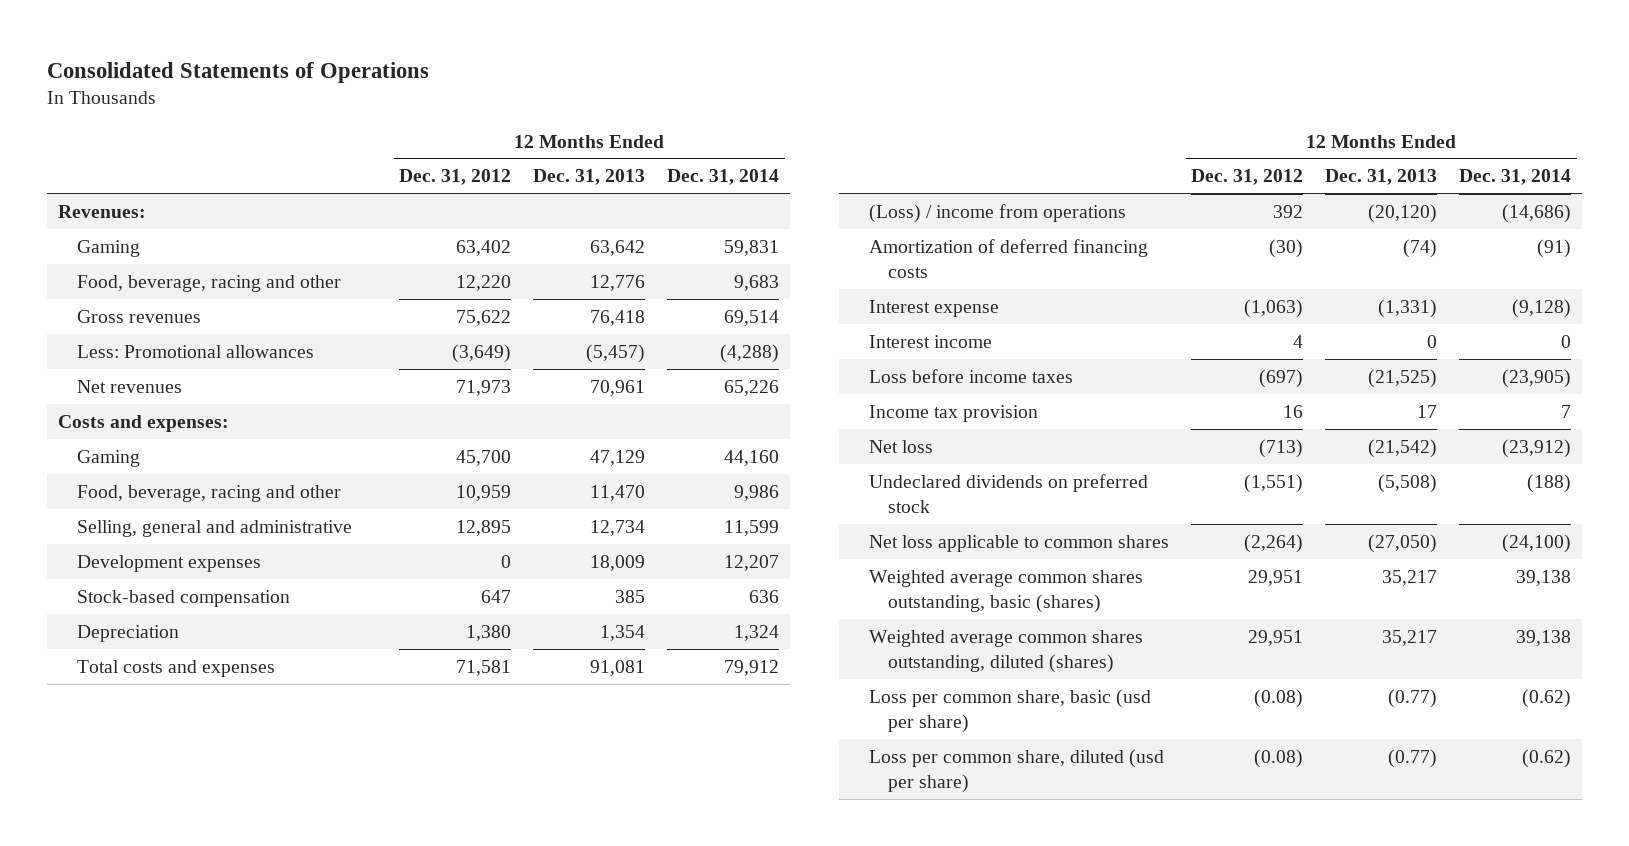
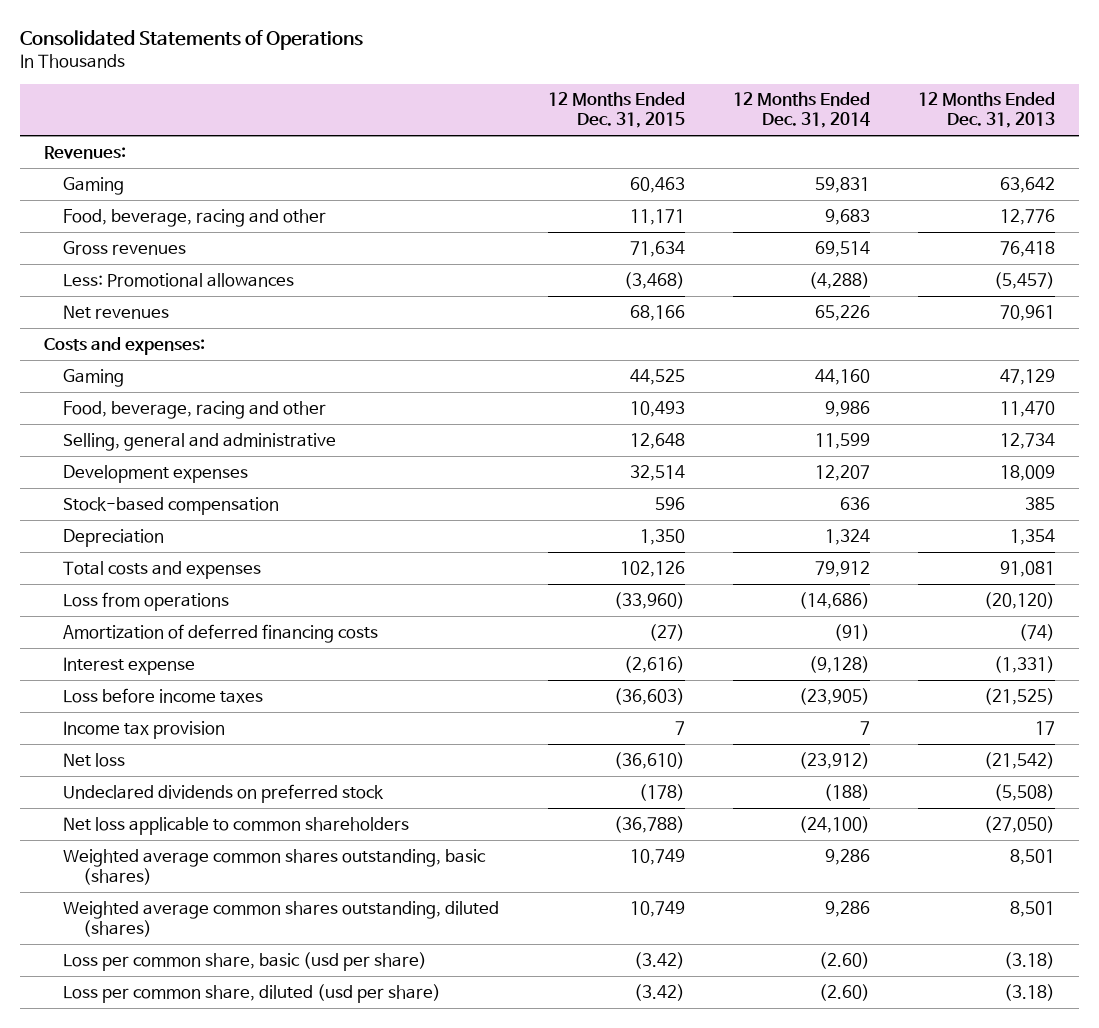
[399,169,512,186] Dec. 31, 2012 -> none
none -> [547,92,685,129] 12 Months Ended Dec. 31, 2015
[869,203,1127,223] (Loss) / income from operations -> [63,591,230,611] Loss from operations
[869,334,993,348] Interest income -> none
[869,534,1170,552] Net loss applicable to common shares -> [63,816,410,835] Net loss applicable to common shareholders
[1382,569,1438,586] 35,217 -> [1010,848,1056,865] 8,501
[1516,569,1572,586] 39,138 -> [825,848,871,865] 9,286
[1382,629,1438,646] 35,217 -> [1010,900,1056,917] 8,501
[1516,629,1572,646] 39,138 -> [825,900,871,917] 9,286
[1388,688,1438,708] (0.77) -> [1004,951,1056,969] (3.18)
[1522,688,1572,708] (0.62) -> [819,951,871,969] (2.60)
[1388,748,1438,768] (0.77) -> [1004,983,1056,1001] (3.18)
[1522,748,1572,768] (0.62) -> [819,983,871,1001] (2.60)

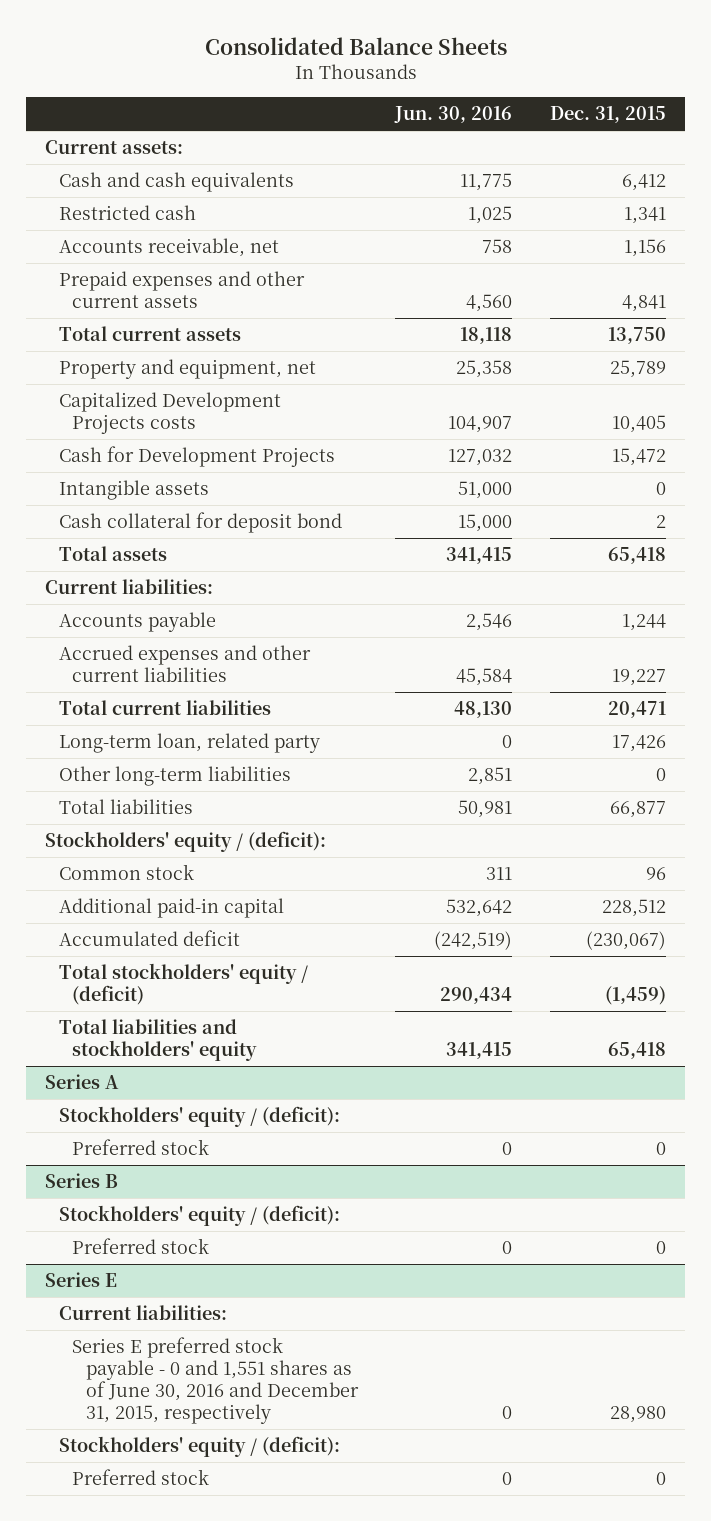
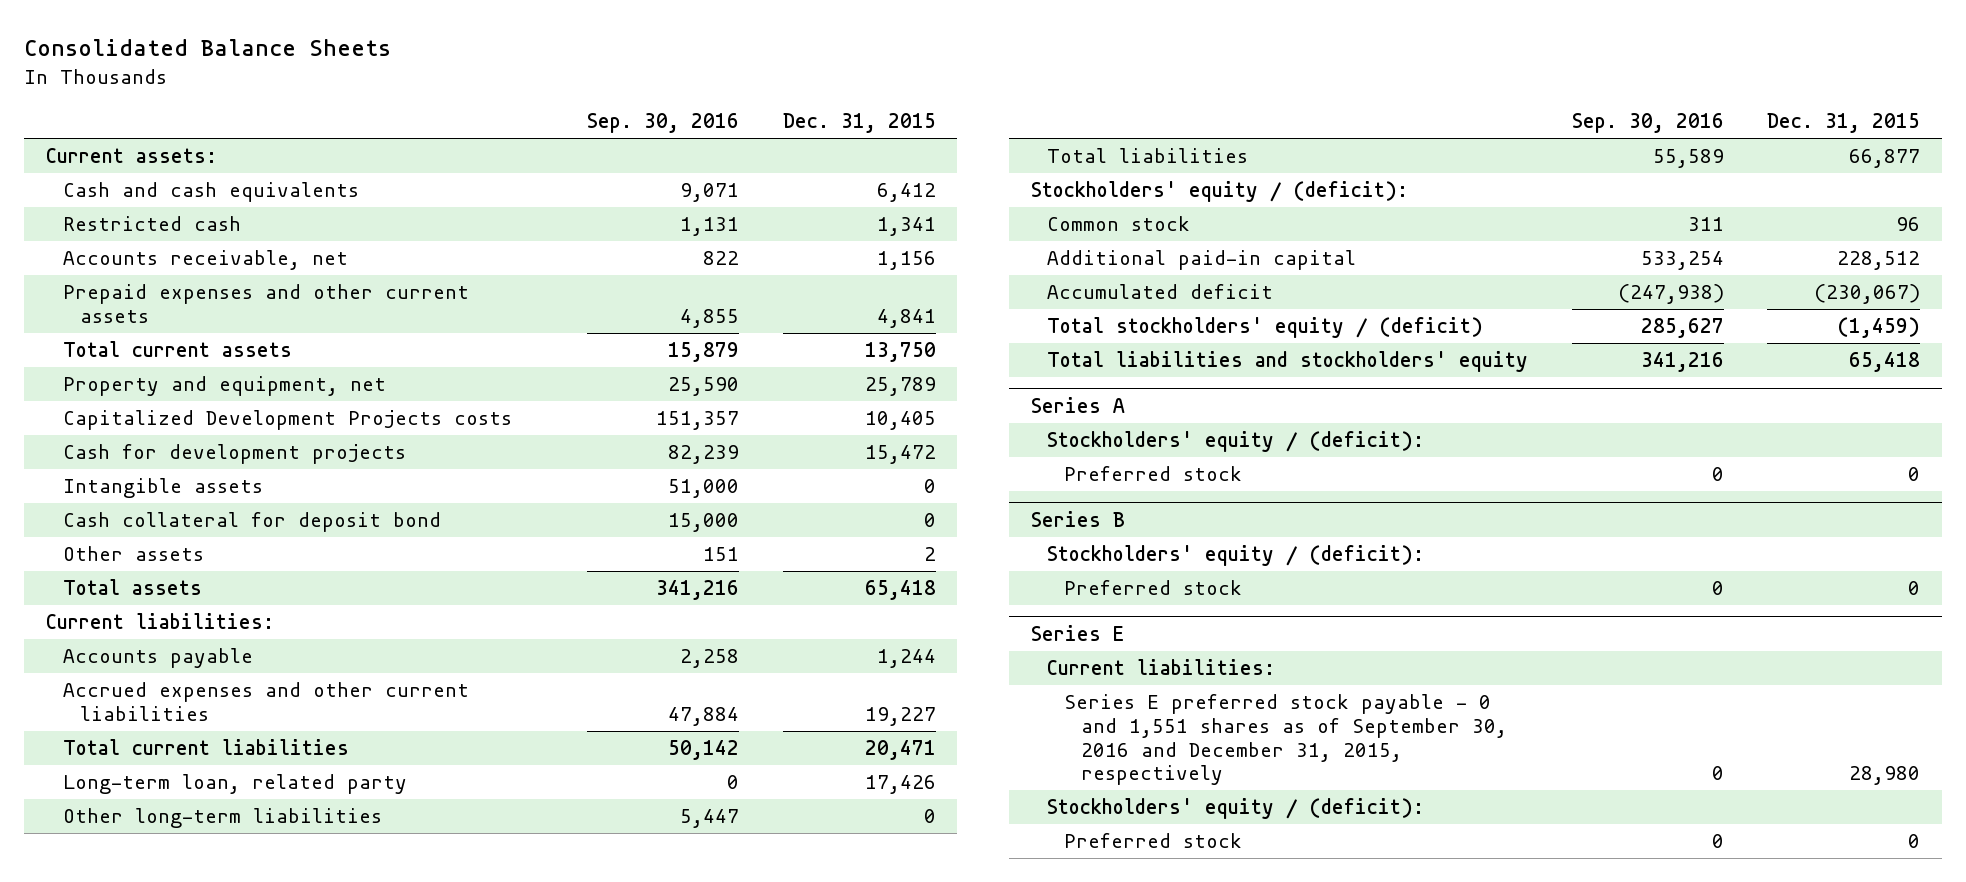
[394,106,513,124] Jun. 30, 2016 -> none
none -> [587,113,740,134] Sep. 30, 2016
[58,446,335,468] Cash for Development Projects -> [62,444,406,465] Cash for development projects
[655,515,666,529] 2 -> [923,513,936,528] 0
none -> [62,546,204,562] Other assets
[72,1337,359,1425] Series E preferred stock payable - 0 and 1,551 shares as of June 30, 2016 and December 31, 2015, respectively -> [1064,694,1508,786] Series E preferred stock payable - 0 and 1,551 shares as of September 30, 2016 and December 31, 2015, respectively

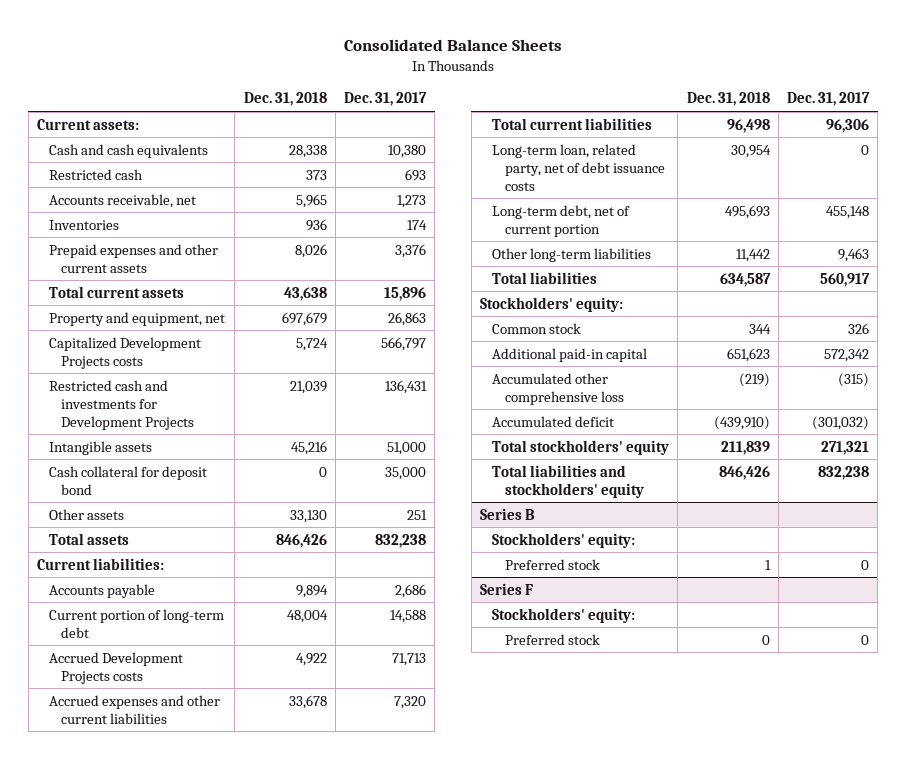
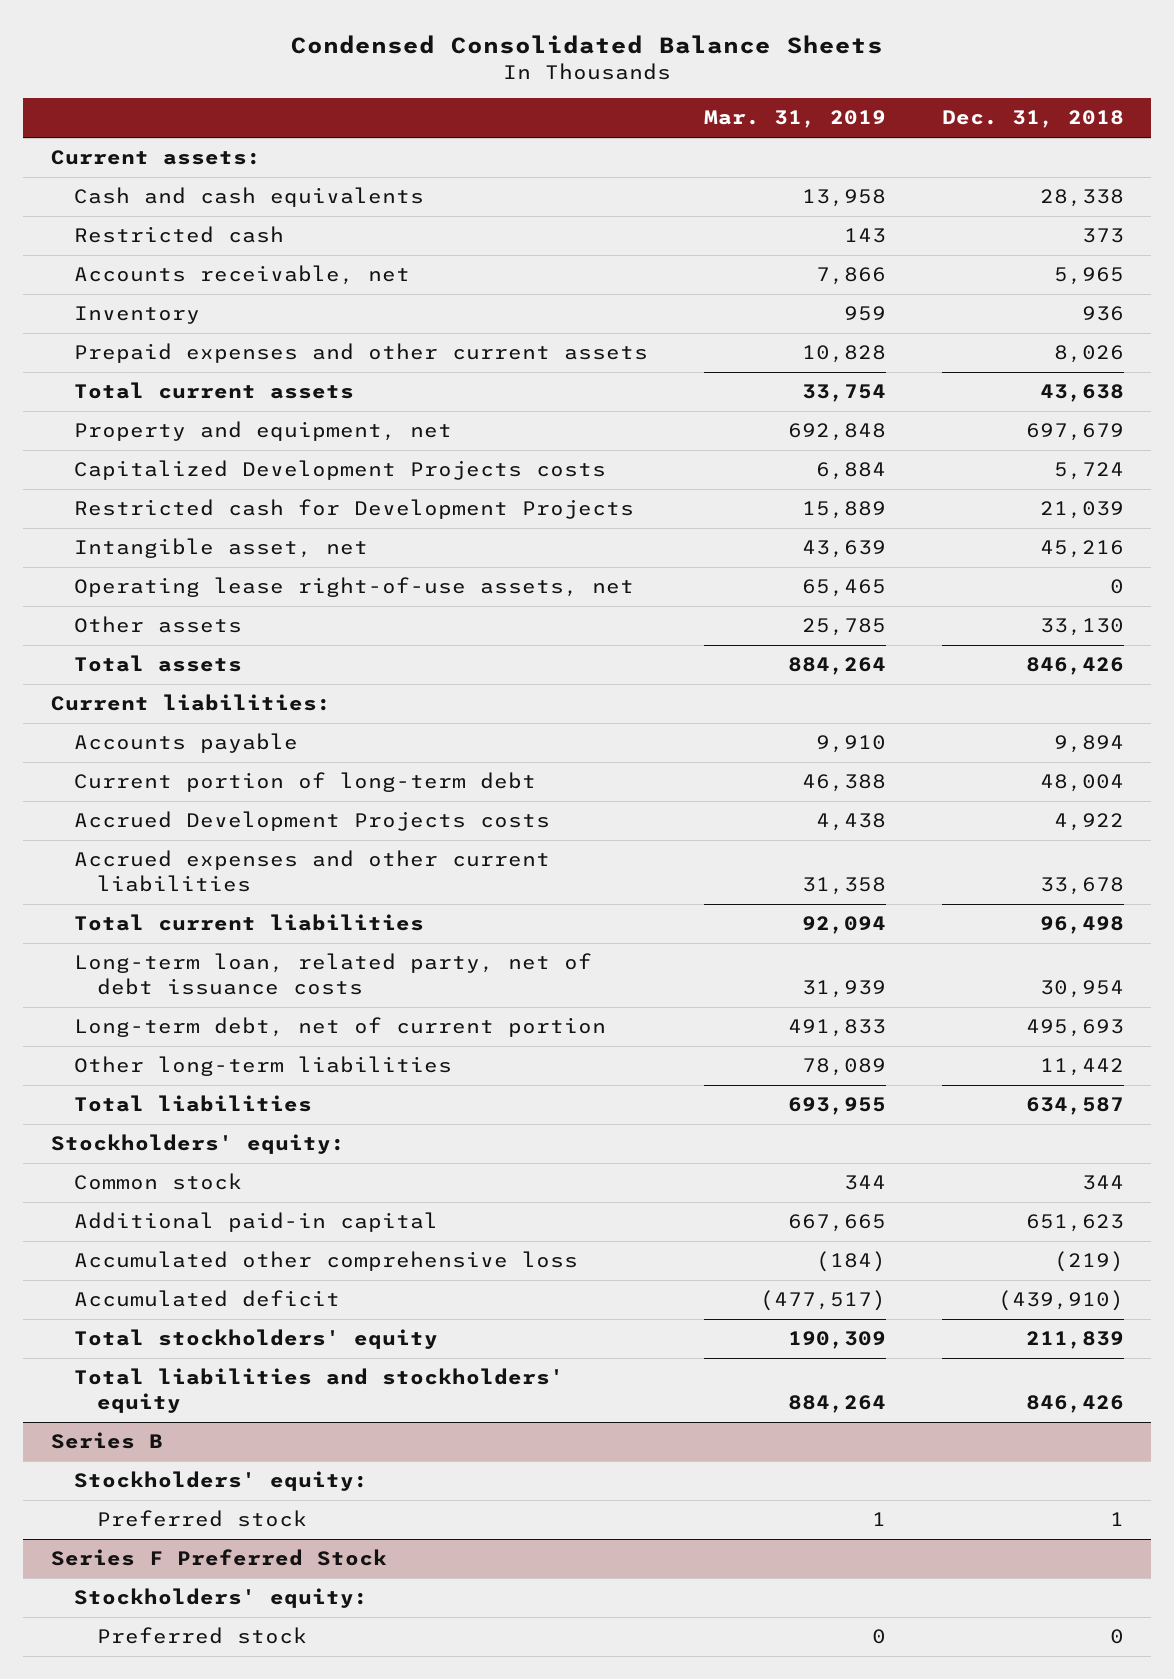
[344,39,563,52] Consolidated Balance Sheets -> [291,34,884,54] Condensed Consolidated Balance Sheets
[343,92,427,107] Dec. 31, 2017 -> none
none -> [703,110,886,129] Mar. 31, 2019
[49,219,120,230] Inventories -> [73,306,200,325] Inventory
[49,379,195,430] Restricted cash and investments for Development Projects -> [73,499,634,520] Restricted cash for Development Projects
[49,440,153,455] Intangible assets -> [73,538,368,559] Intangible asset, net
[49,465,208,495] Cash collateral for deposit bond -> [73,577,634,598] Operating lease right-of-use assets, net
[480,582,534,595] Series F -> [50,1549,387,1567] Series F Preferred Stock

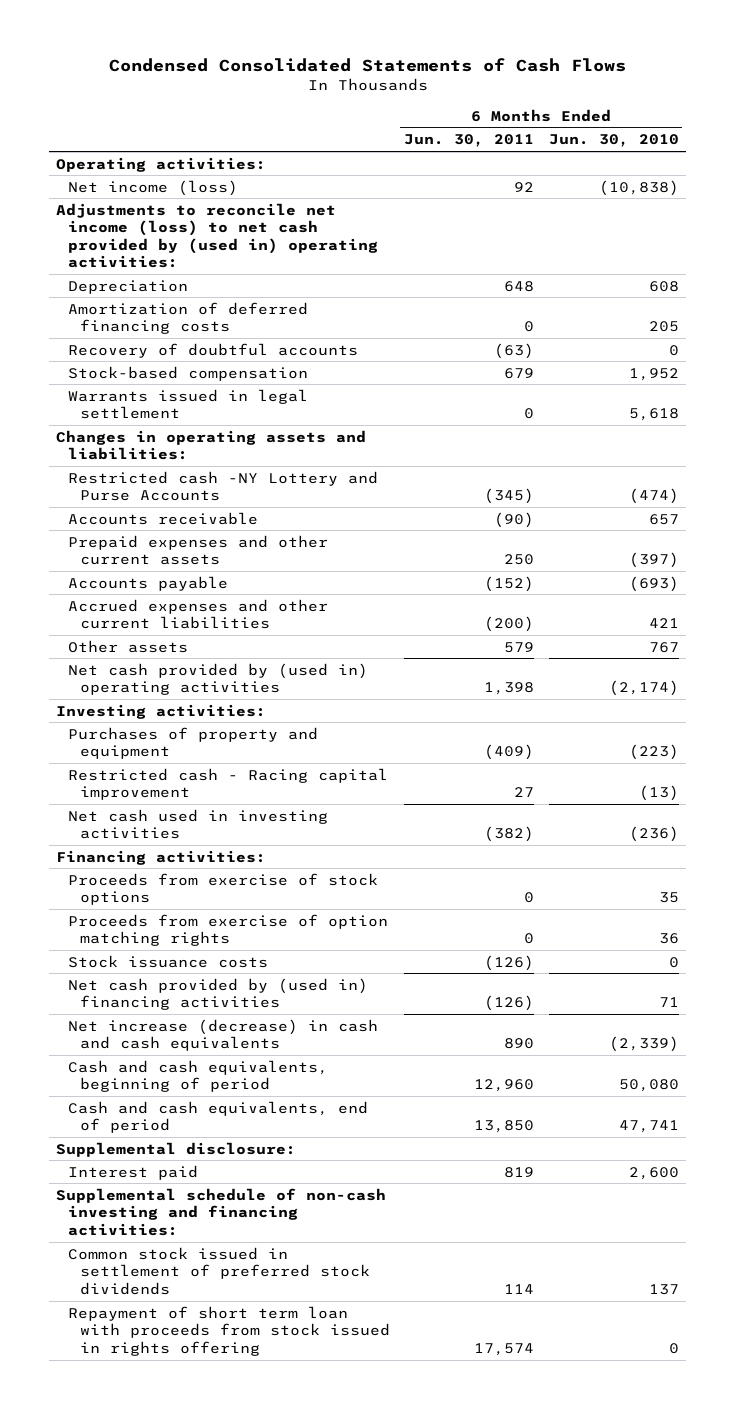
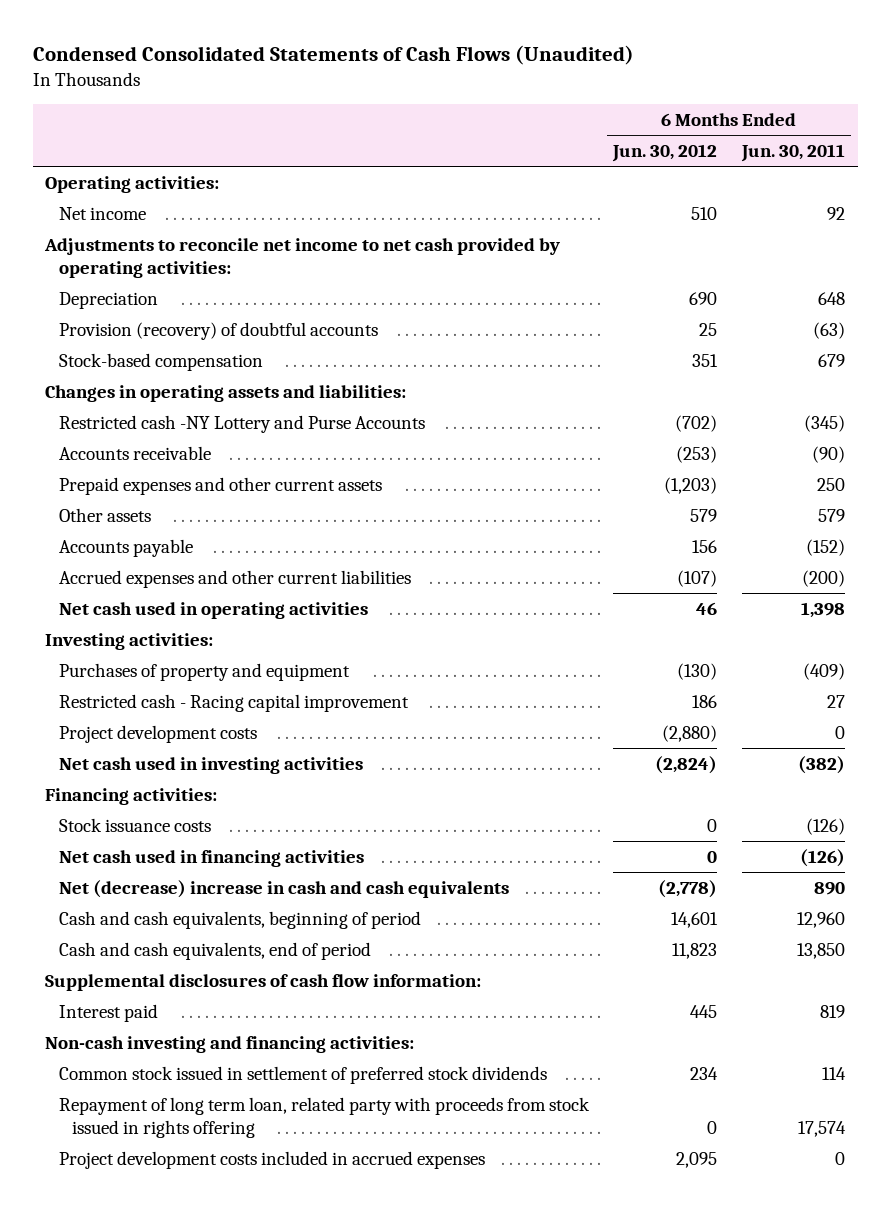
[108,57,626,72] Condensed Consolidated Statements of Cash Flows -> [32,44,634,65] Condensed Consolidated Statements of Cash Flows (Unaudited)
[548,134,679,148] Jun. 30, 2010 -> none
none -> [612,143,718,162] Jun. 30, 2012
[67,179,238,196] Net income (loss) -> [58,206,146,220] Net income
[56,202,378,269] Adjustments to reconcile net income (loss) to net cash provided by (used in) operating activities: -> [43,237,560,278] Adjustments to reconcile net income to net cash provided by operating activities:
[67,301,308,335] Amortization of deferred financing costs -> none
[67,342,358,358] Recovery of doubtful accounts -> [58,321,378,340] Provision (recovery) of doubtful accounts
[67,388,308,420] Warrants issued in legal settlement -> none
[67,639,188,653] Other assets -> [58,507,151,522] Other assets
[67,662,368,696] Net cash provided by (used in) operating activities -> [58,601,368,619] Net cash used in operating activities
none -> [58,724,257,743] Project development costs
[67,872,378,906] Proceeds from exercise of stock options -> none
[67,913,388,947] Proceeds from exercise of option matching rights -> none
[67,977,368,1011] Net cash provided by (used in) financing activities -> [58,849,364,867] Net cash used in financing activities
[67,1018,378,1052] Net increase (decrease) in cash and cash equivalents -> [58,879,509,898] Net (decrease) increase in cash and cash equivalents
[56,1141,297,1157] Supplemental disclosure: -> [44,973,481,991] Supplemental disclosures of cash flow information:
[56,1187,387,1236] Supplemental schedule of non-cash investing and financing activities: -> [44,1035,414,1053] Non-cash investing and financing activities:
[67,1305,390,1356] Repayment of short term loan with proceeds from stock issued in rights offering -> [58,1096,590,1138] Repayment of long term loan, related party with proceeds from stock issued in rights offering
none -> [58,1150,485,1169] Project development costs included in accrued expenses

